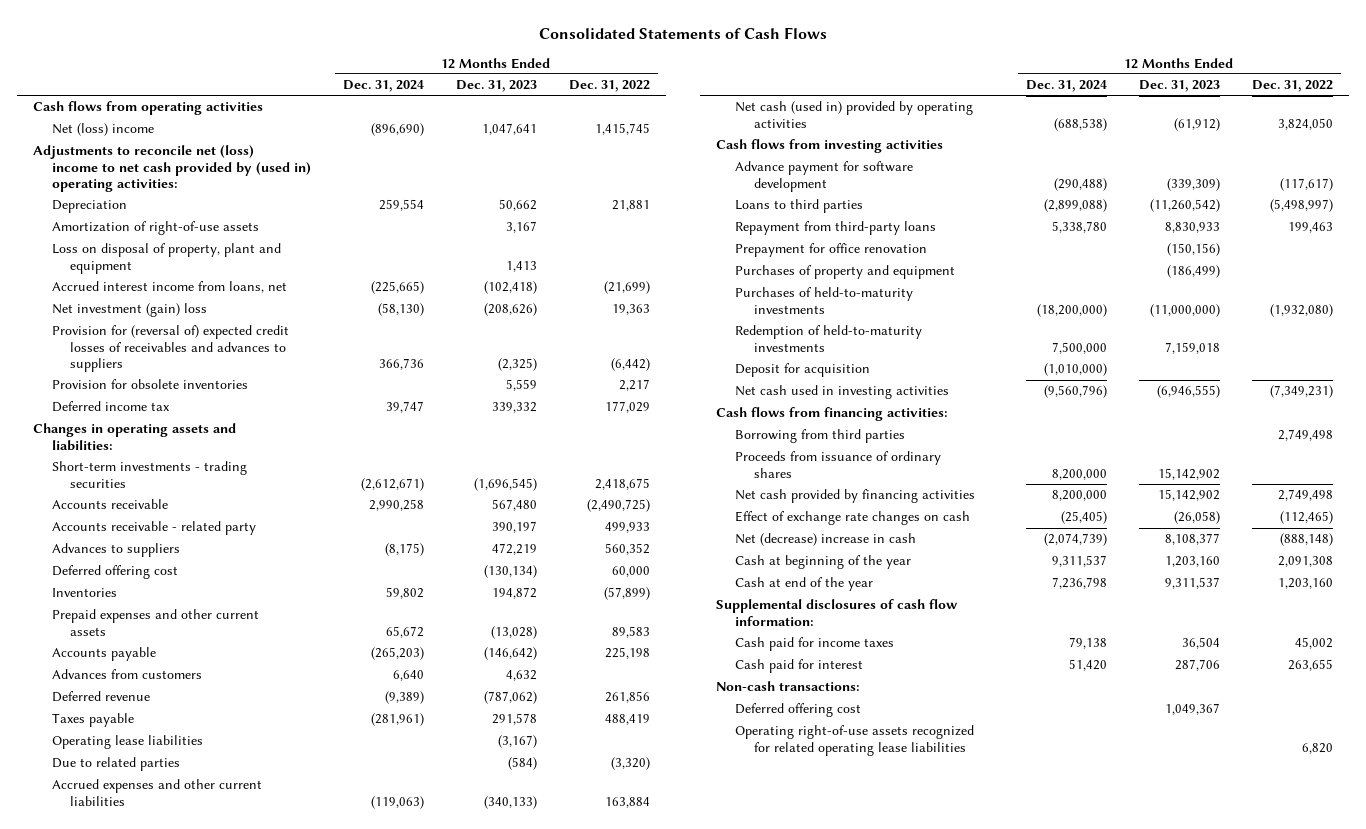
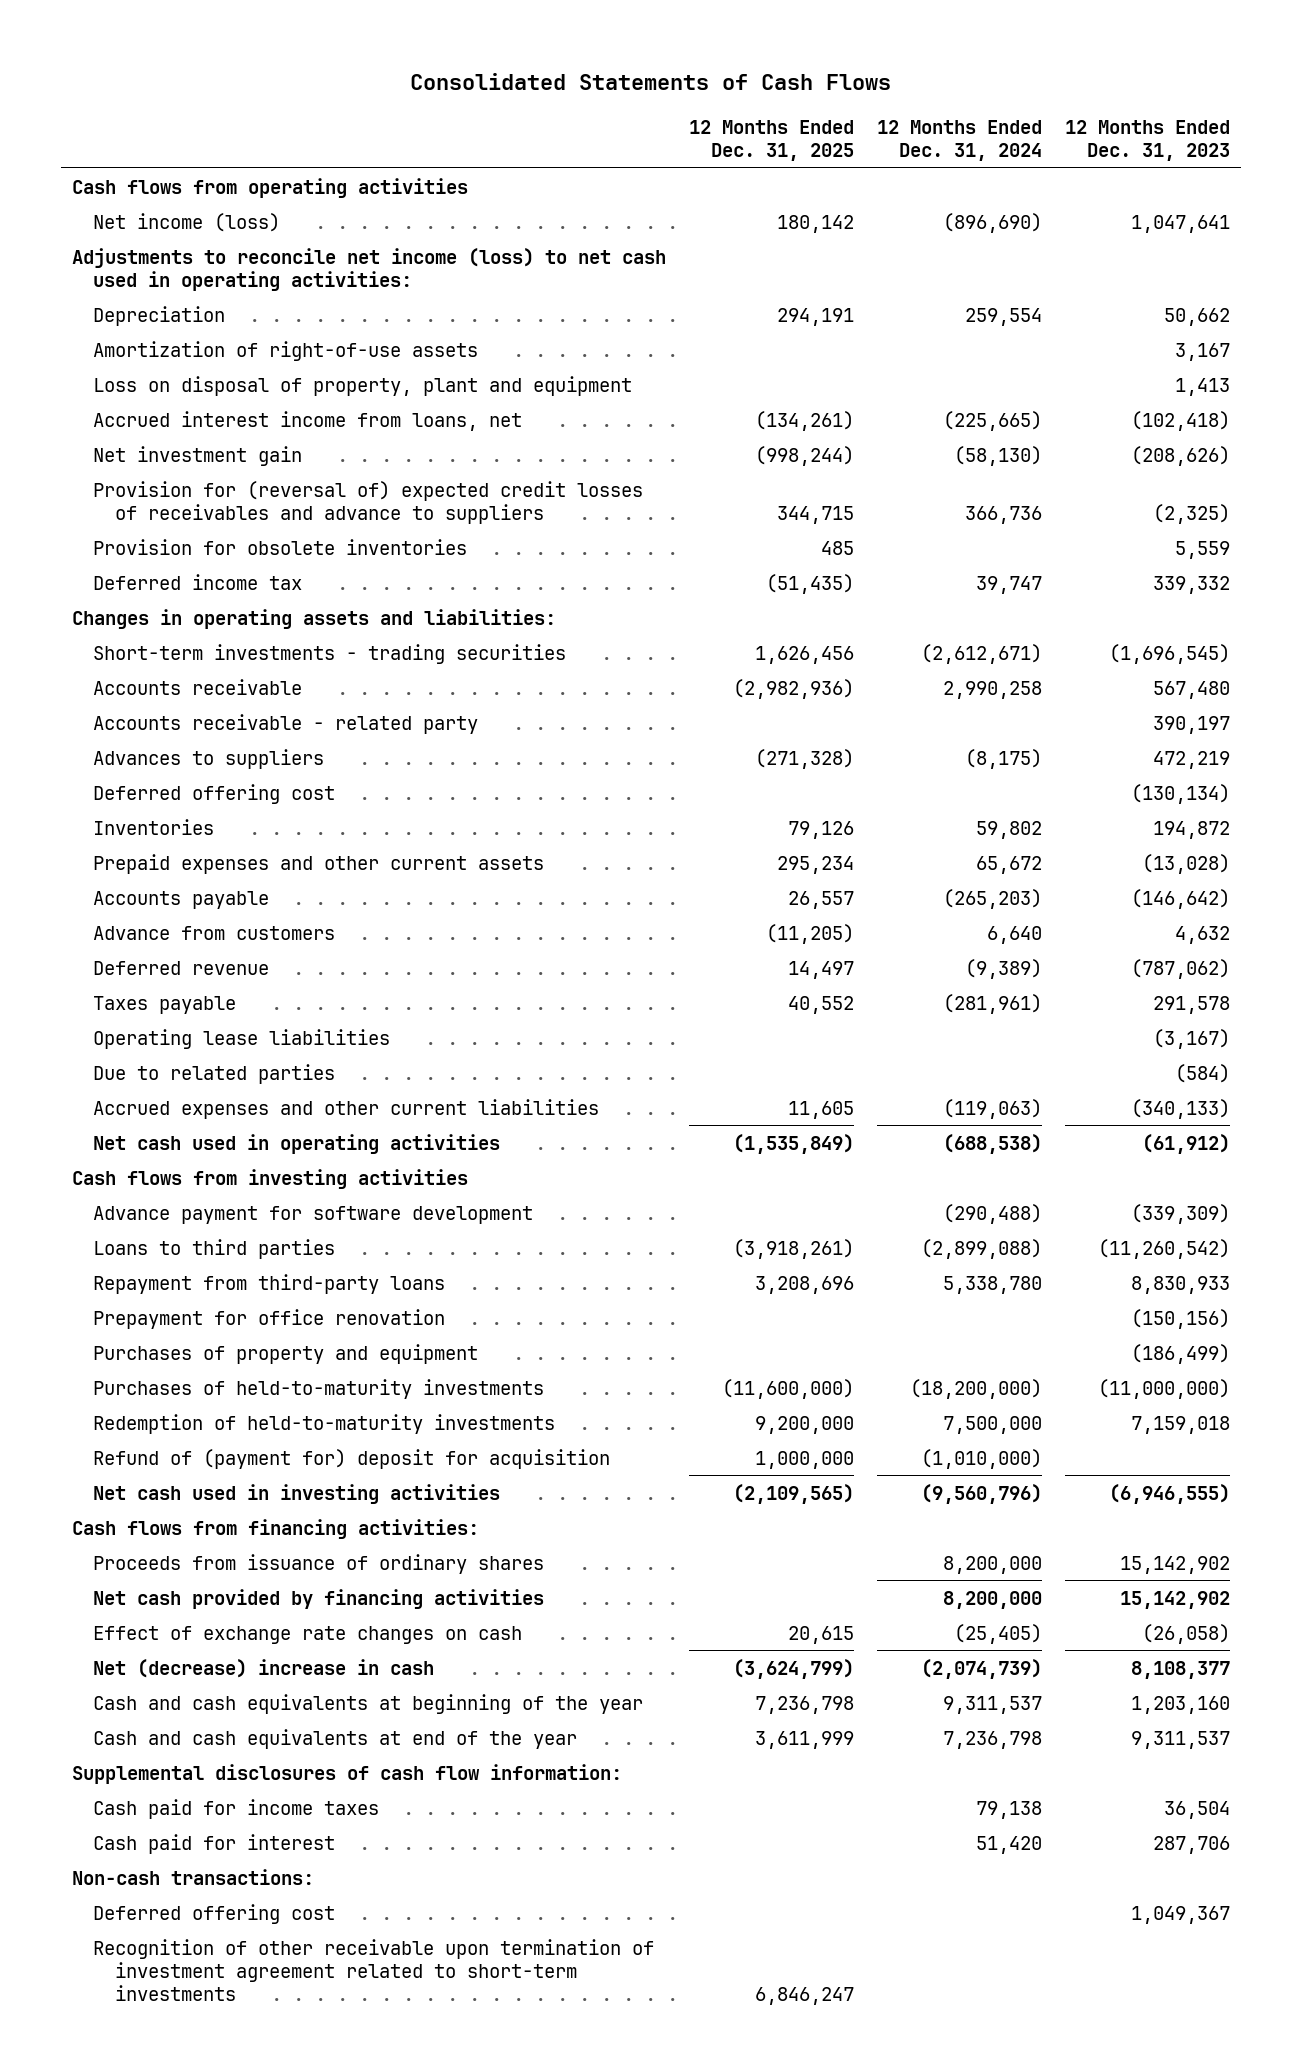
[568,80,650,93] Dec. 31, 2022 -> none
none -> [688,119,854,161] 12 Months Ended Dec. 31, 2025
[51,123,154,137] Net (loss) income -> [93,212,281,232] Net income (loss)
[33,145,311,193] Adjustments to reconcile net (loss) income to net cash provided by (used in) operating activities: -> [72,247,667,291] Adjustments to reconcile net income (loss) to net cash used in operating activities:
[51,303,207,318] Net investment (gain) loss -> [93,445,303,466] Net investment gain
[51,325,289,373] Provision for (reversal of) expected credit losses of receivables and advances to suppliers -> [93,480,644,524] Provision for (reversal of) expected credit losses of receivables and advance to suppliers
[51,669,202,680] Advances from customers -> [93,925,336,940] Advance from customers
[734,101,973,128] Net cash (used in) provided by operating activities -> [93,1133,501,1154] Net cash used in operating activities
[734,363,870,378] Deposit for acquisition -> [93,1448,611,1469] Refund of (payment for) deposit for acquisition
[734,429,905,444] Borrowing from third parties -> none
[734,555,911,570] Cash at beginning of the year -> [93,1693,644,1714] Cash and cash equivalents at beginning of the year
[734,577,873,592] Cash at end of the year -> [93,1728,578,1749] Cash and cash equivalents at end of the year
[734,725,974,756] Operating right-of-use assets recognized for related operating lease liabilities -> none
none -> [93,1938,655,2001] Recognition of other receivable upon termination of investment agreement related to short-term investments

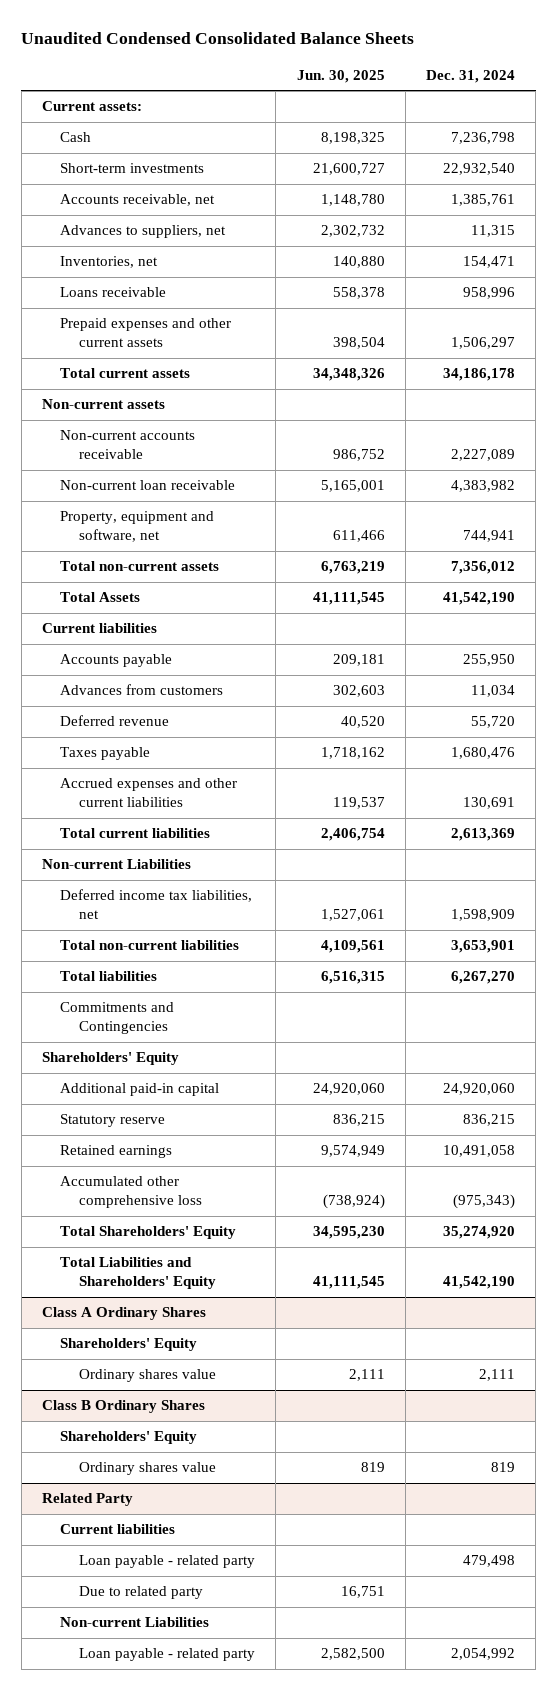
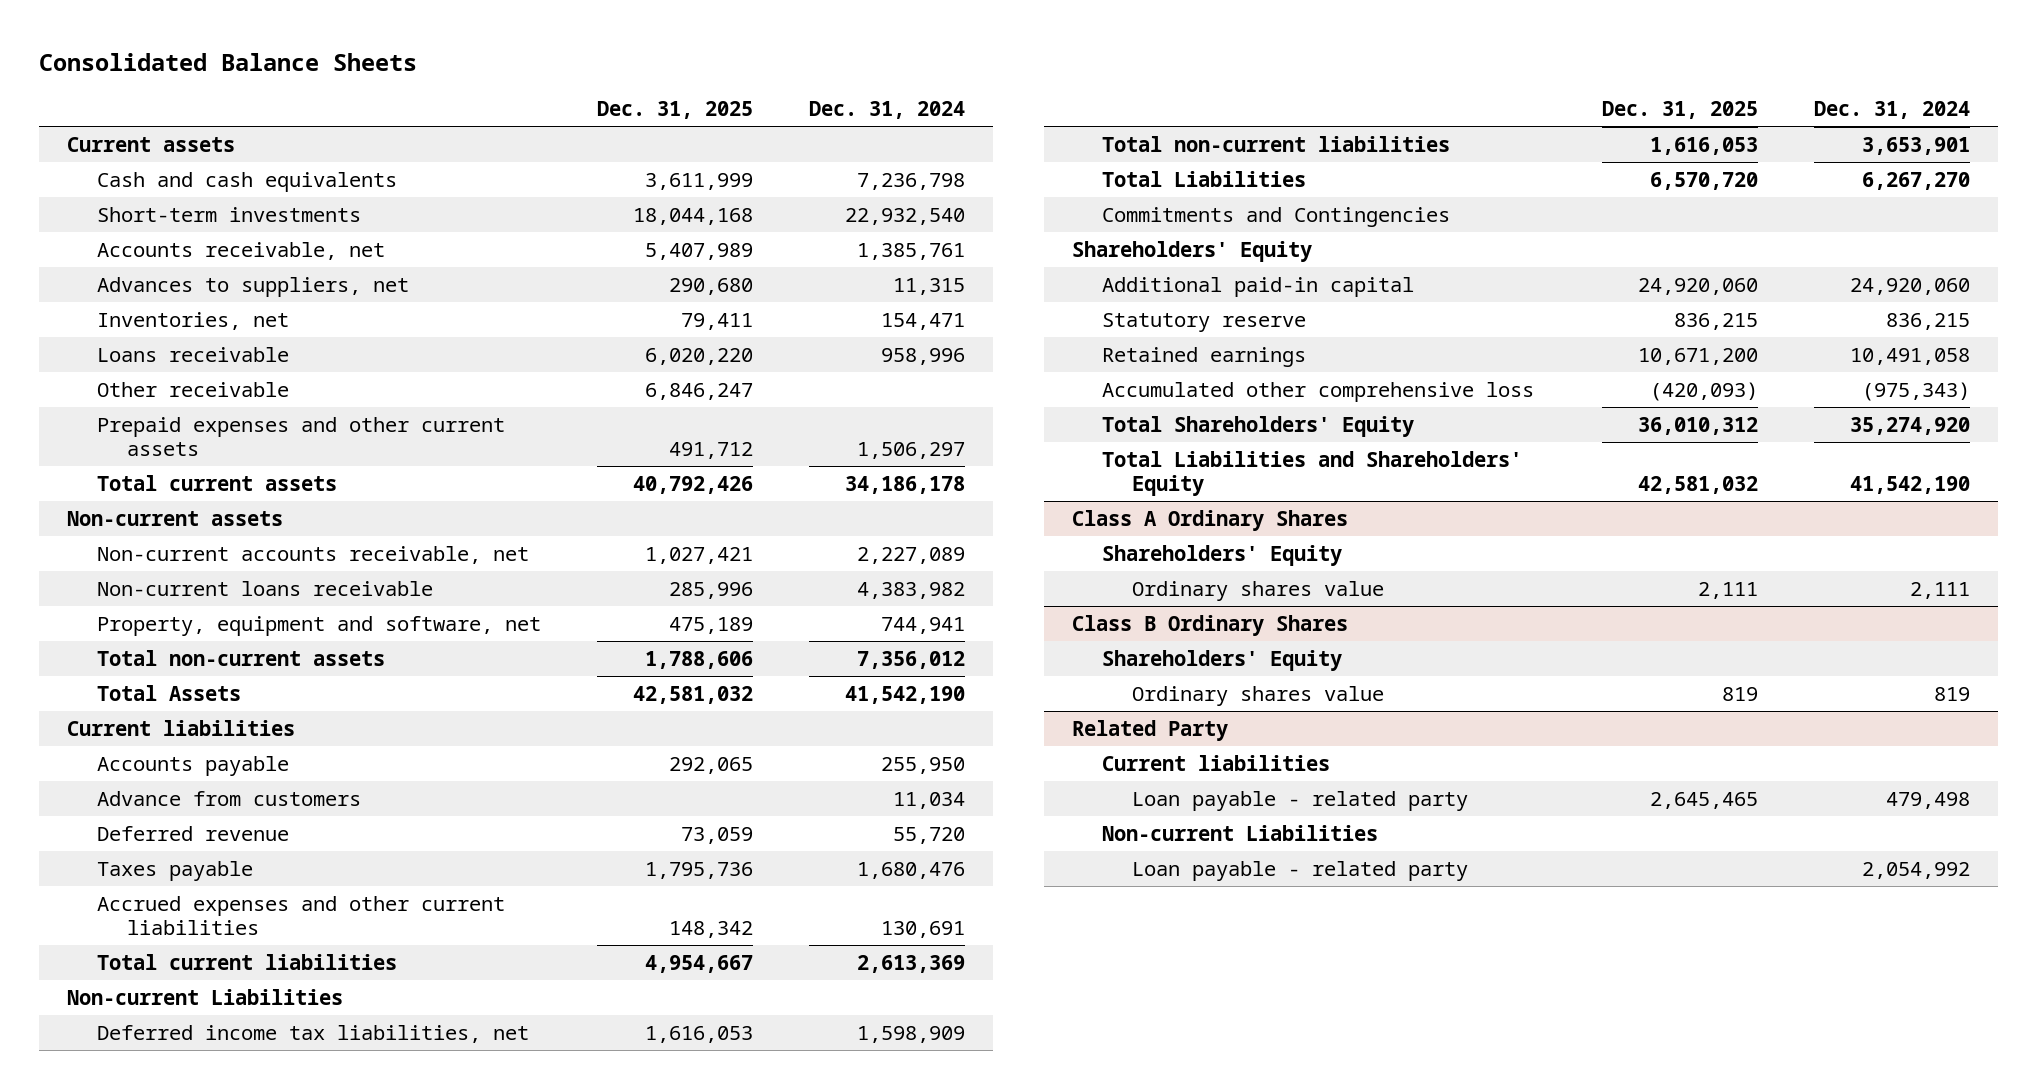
[21,32,415,45] Unaudited Condensed Consolidated Balance Sheets -> [39,52,418,71] Consolidated Balance Sheets
[296,69,385,83] Jun. 30, 2025 -> none
none -> [597,101,754,120] Dec. 31, 2025
[41,101,142,112] Current assets: -> [67,136,236,152] Current assets
[60,132,92,143] Cash -> [96,171,397,192] Cash and cash equivalents
none -> [96,381,289,397] Other receivable
[60,430,196,460] Non-current accounts receivable -> [96,545,529,564] Non-current accounts receivable, net
[60,480,236,491] Non-current loan receivable -> [96,580,433,596] Non-current loans receivable
[60,684,224,696] Advances from customers -> [96,790,361,806] Advance from customers
[60,971,158,982] Total liabilities -> [1102,170,1307,187] Total Liabilities
[79,1586,204,1600] Due to related party -> none

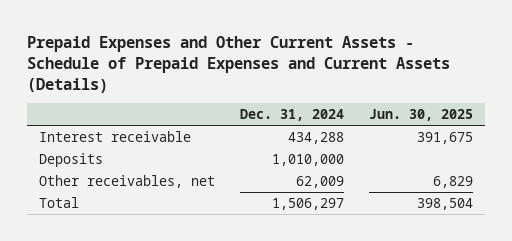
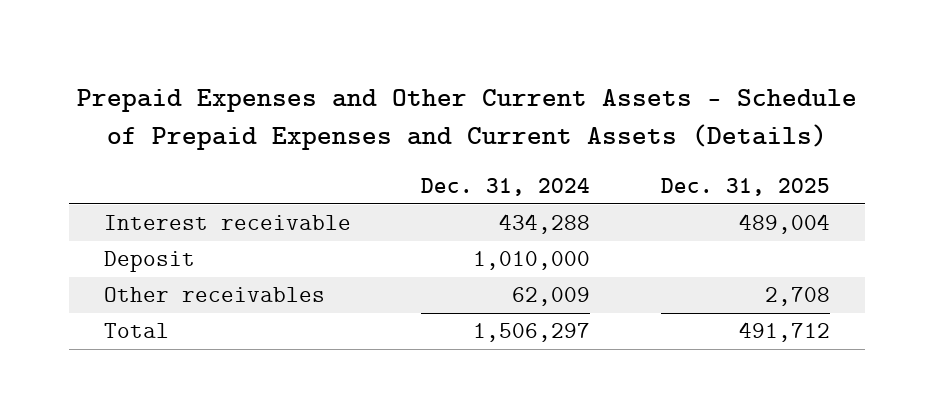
[368,109,473,122] Jun. 30, 2025 -> none
none -> [660,177,830,196] Dec. 31, 2025
[39,152,104,167] Deposits -> [103,251,195,273] Deposit
[39,174,216,188] Other receivables, net -> [103,287,325,303] Other receivables

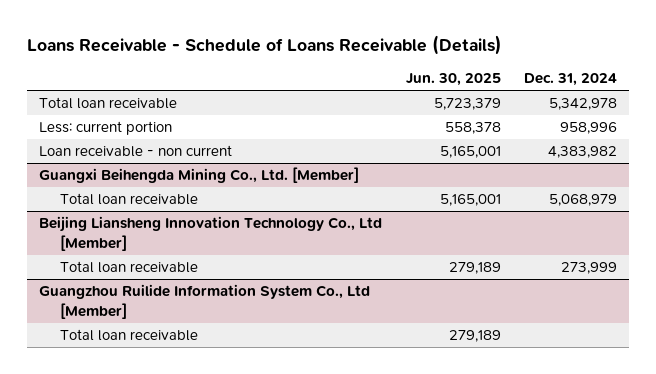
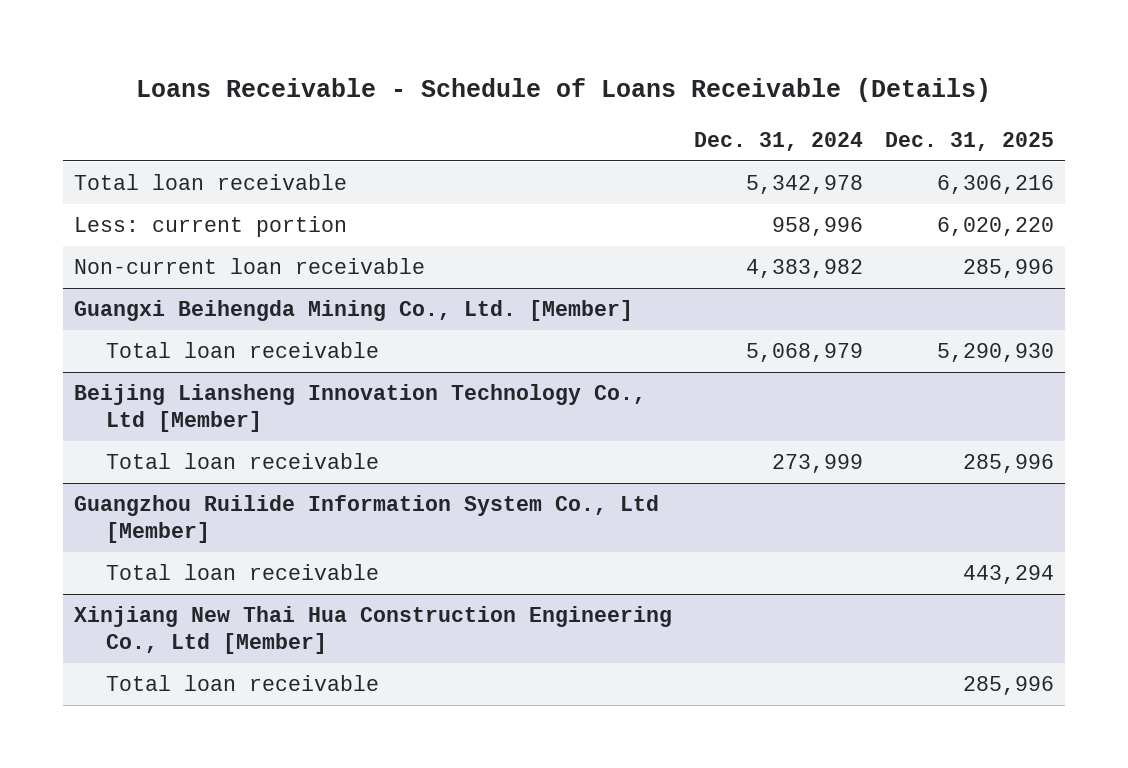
[405,73,501,87] Jun. 30, 2025 -> none
none -> [885,131,1055,151] Dec. 31, 2025
[38,145,232,158] Loan receivable - non current -> [74,258,426,275] Non-current loan receivable
none -> [74,606,673,655] Xinjiang New Thai Hua Construction Engineering Co., Ltd [Member]
none -> [105,675,379,692] Total loan receivable

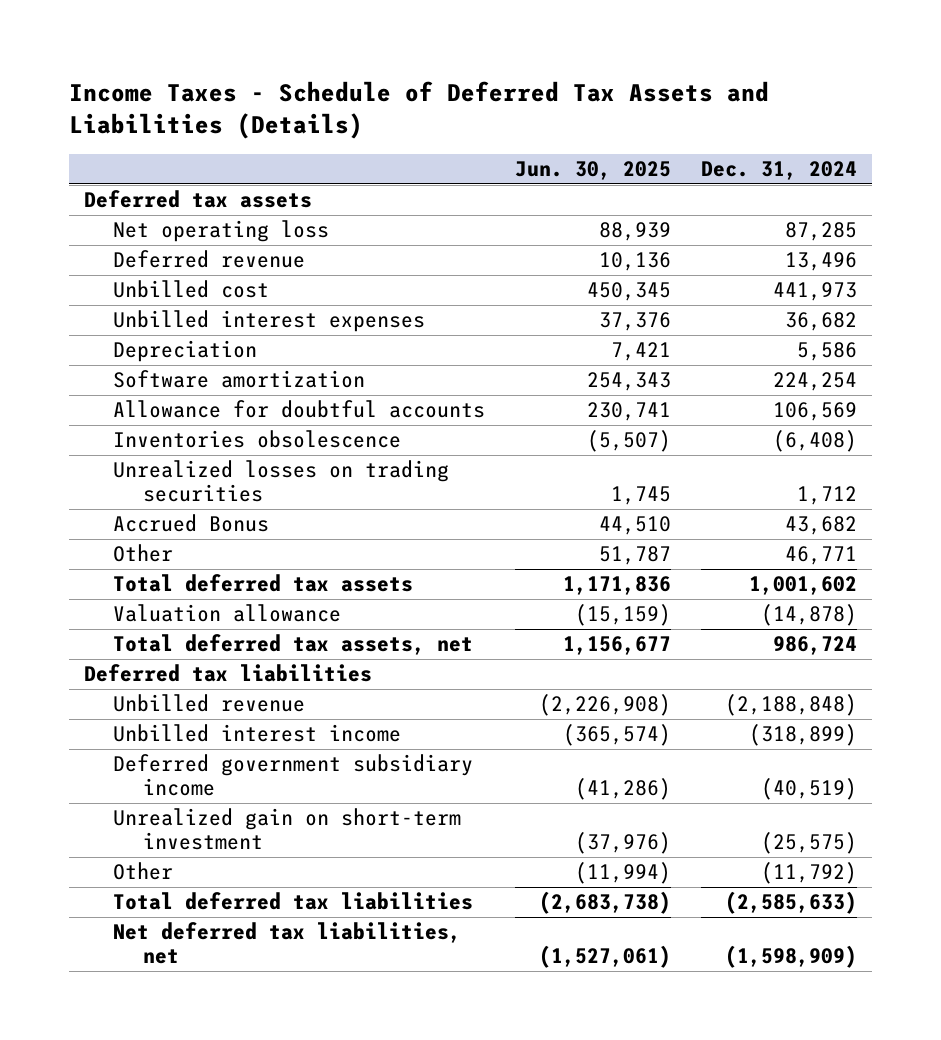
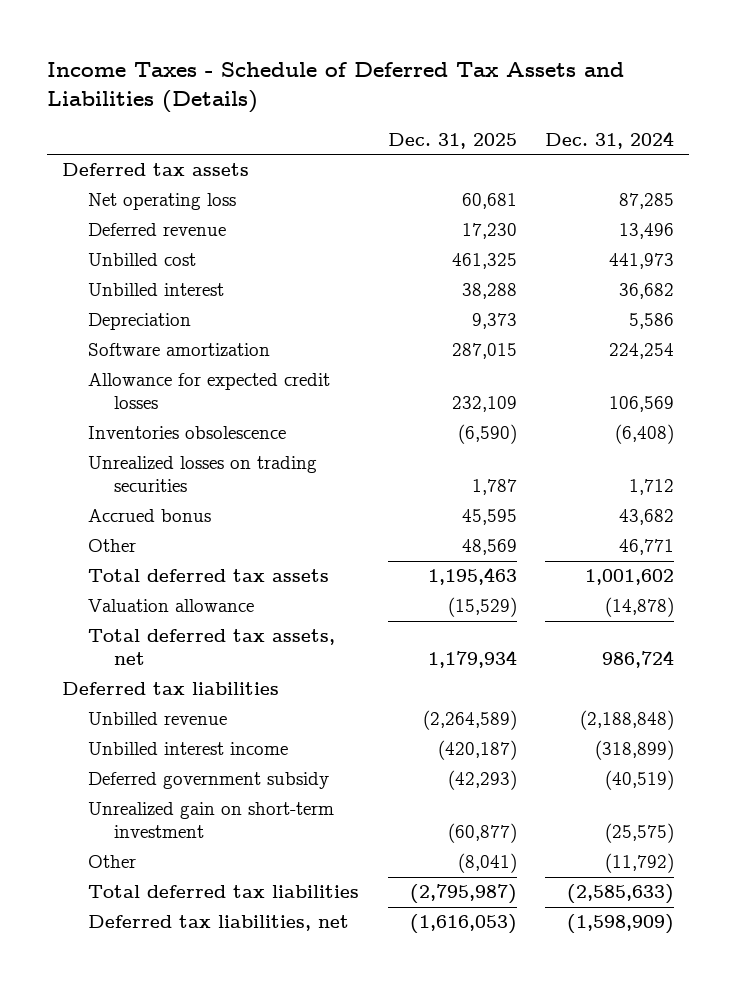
[515,161,672,181] Jun. 30, 2025 -> none
none -> [387,133,517,150] Dec. 31, 2025
[113,310,426,333] Unbilled interest expenses -> [87,283,224,297] Unbilled interest
[113,400,486,419] Allowance for doubtful accounts -> [87,373,330,410] Allowance for expected credit losses
[113,514,270,533] Accrued Bonus -> [87,509,211,523] Accrued bonus
[113,754,474,797] Deferred government subsidiary income -> [87,772,329,790] Deferred government subsidy
[113,922,462,965] Net deferred tax liabilities, net -> [87,915,349,932] Deferred tax liabilities, net

